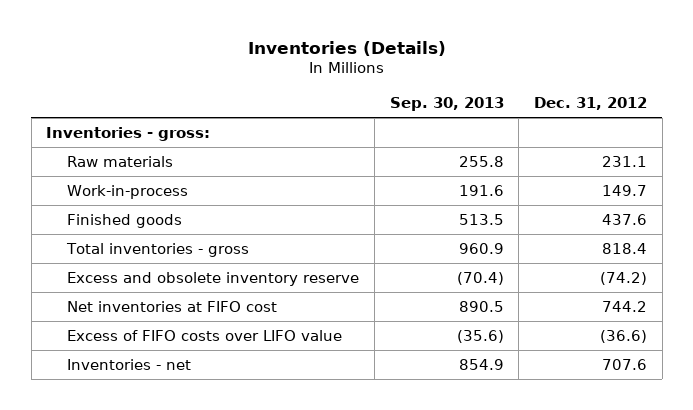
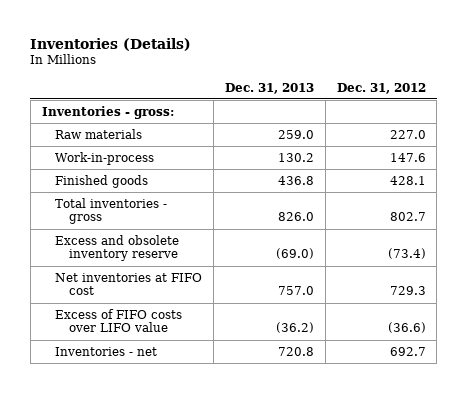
[389,96,504,111] Sep. 30, 2013 -> none
none -> [224,82,314,94] Dec. 31, 2013
[601,155,647,167] 231.1 -> [389,129,426,139] 227.0
[601,184,647,196] 149.7 -> [389,152,426,162] 147.6
[601,213,647,225] 437.6 -> [389,175,426,185] 428.1
[601,242,647,254] 818.4 -> [389,212,426,222] 802.7
[599,271,647,285] (74.2) -> [387,248,426,260] (73.4)
[601,300,647,312] 744.2 -> [389,286,426,296] 729.3
[601,358,647,370] 707.6 -> [389,346,426,356] 692.7

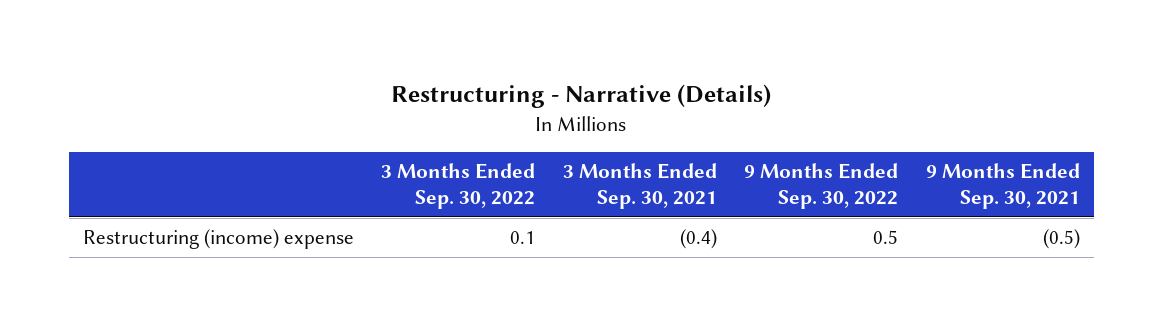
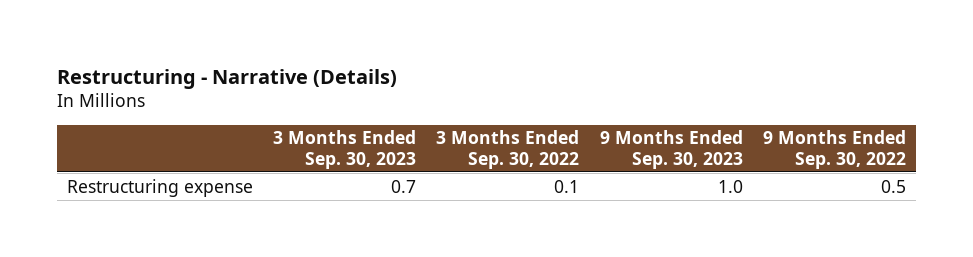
[562,163,717,210] 3 Months Ended Sep. 30, 2021 -> none
[925,163,1080,210] 9 Months Ended Sep. 30, 2021 -> none
none -> [273,130,417,169] 3 Months Ended Sep. 30, 2023
none -> [599,130,743,169] 9 Months Ended Sep. 30, 2023
[82,229,354,250] Restructuring (income) expense -> [66,178,253,197] Restructuring expense

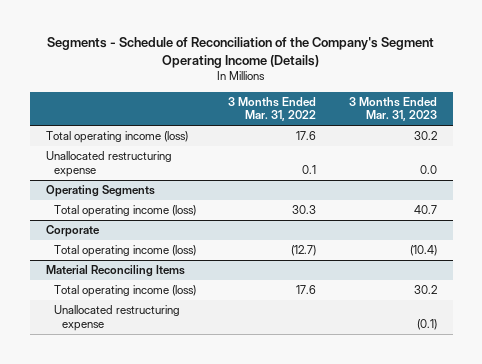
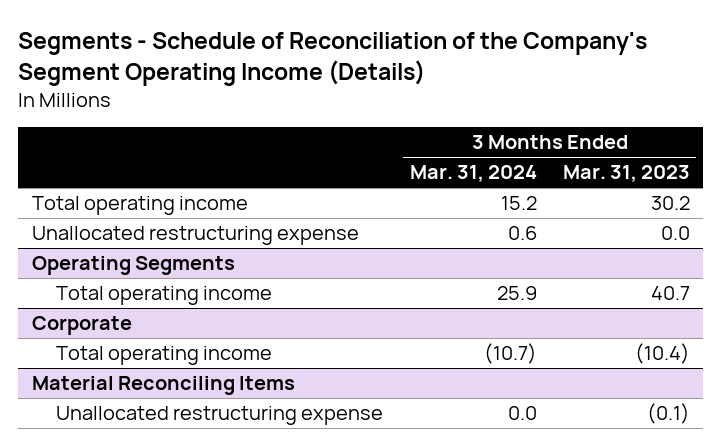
[228,97,317,122] 3 Months Ended Mar. 31, 2022 -> none
none -> [409,165,537,183] Mar. 31, 2024
[45,131,188,144] Total operating income (loss) -> [31,196,248,216] Total operating income
[54,205,197,218] Total operating income (loss) -> [56,286,273,306] Total operating income
[54,245,197,258] Total operating income (loss) -> [56,346,273,366] Total operating income
[54,285,197,298] Total operating income (loss) -> none

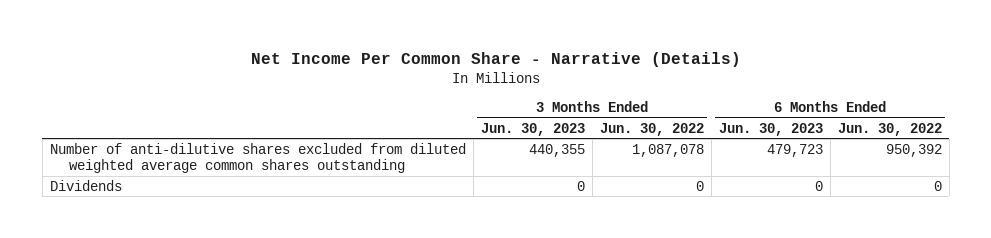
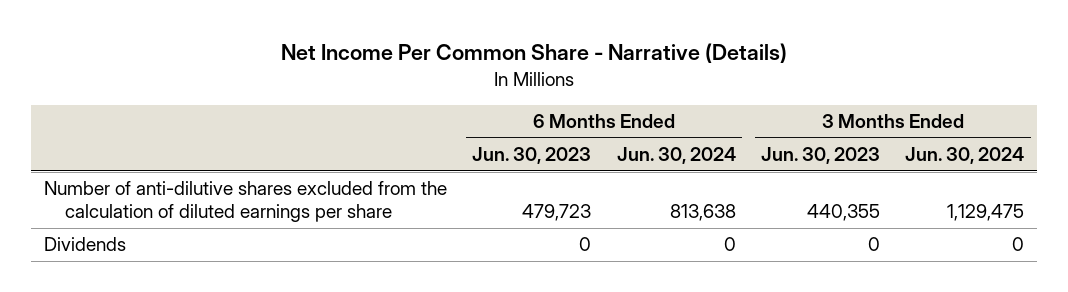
[599,122,704,136] Jun. 30, 2022 -> none
[837,122,942,136] Jun. 30, 2022 -> none
none -> [616,147,736,165] Jun. 30, 2024
none -> [905,147,1025,165] Jun. 30, 2024
[49,142,466,174] Number of anti-dilutive shares excluded from diluted weighted average common shares outstanding -> [43,181,447,223] Number of anti-dilutive shares excluded from the calculation of diluted earnings per share

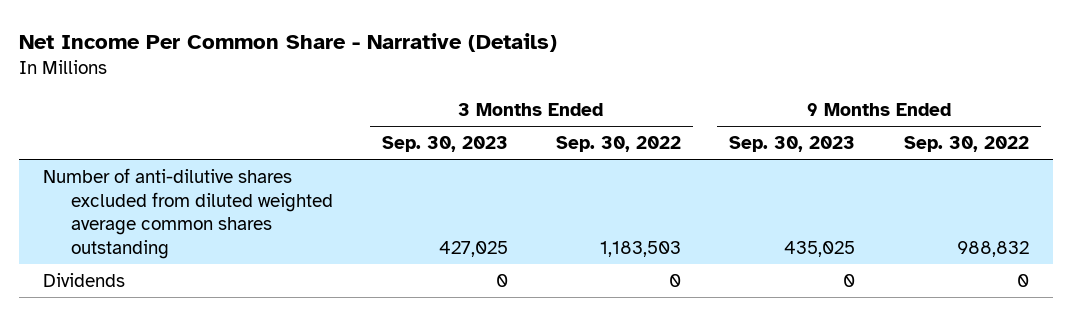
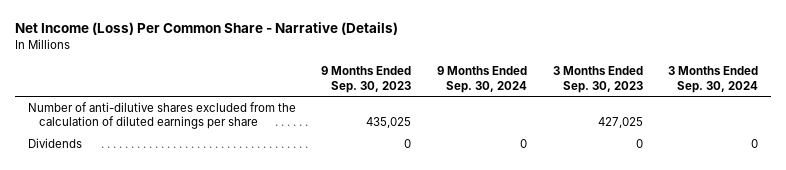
[18,32,557,52] Net Income Per Common Share - Narrative (Details) -> [14,21,398,35] Net Income (Loss) Per Common Share - Narrative (Details)
[556,136,682,153] Sep. 30, 2022 -> none
[903,136,1029,153] Sep. 30, 2022 -> none
none -> [436,66,527,93] 9 Months Ended Sep. 30, 2024
none -> [668,66,759,93] 3 Months Ended Sep. 30, 2024
[42,167,334,260] Number of anti-dilutive shares excluded from diluted weighted average common shares outstanding -> [27,102,296,130] Number of anti-dilutive shares excluded from the calculation of diluted earnings per share

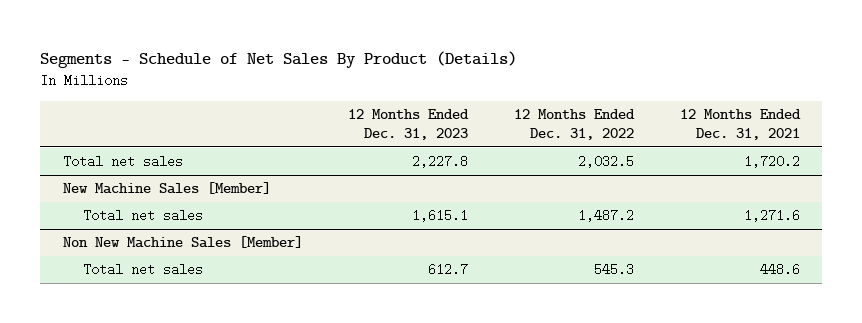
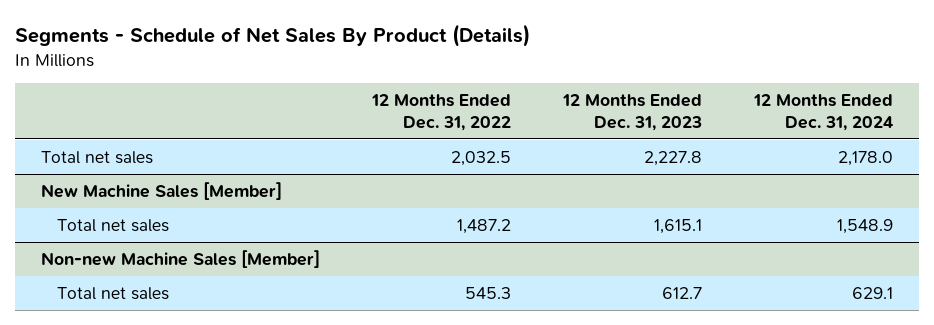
[679,109,801,141] 12 Months Ended Dec. 31, 2021 -> none
none -> [753,94,894,131] 12 Months Ended Dec. 31, 2024
[62,236,303,249] Non New Machine Sales [Member] -> [41,249,321,268] Non-new Machine Sales [Member]

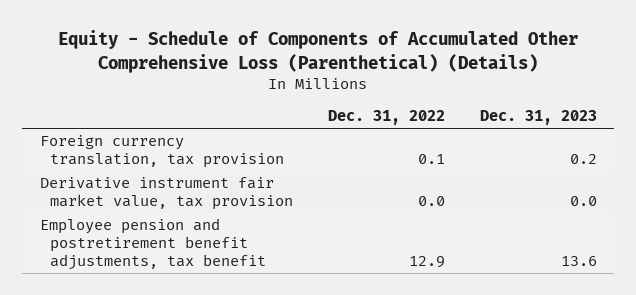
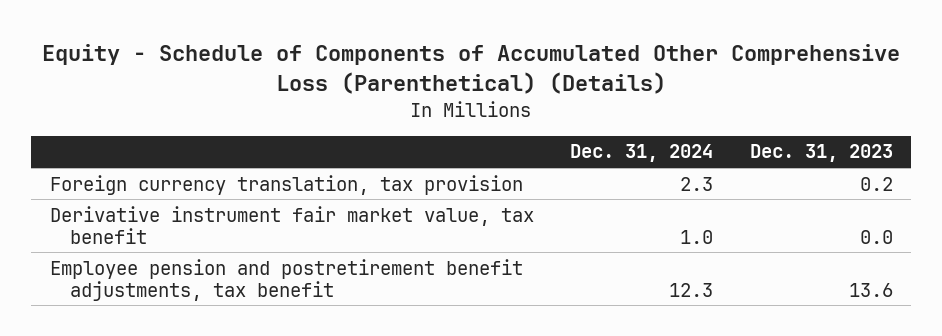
[327,110,445,126] Dec. 31, 2022 -> none
none -> [570,144,714,163] Dec. 31, 2024
[39,177,294,210] Derivative instrument fair market value, tax provision -> [49,205,534,244] Derivative instrument fair market value, tax benefit

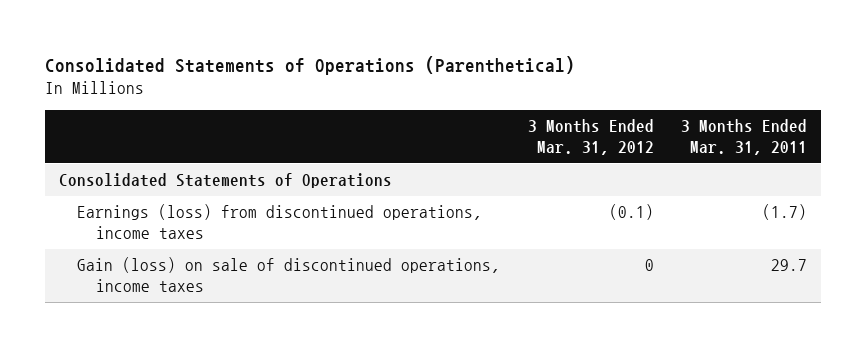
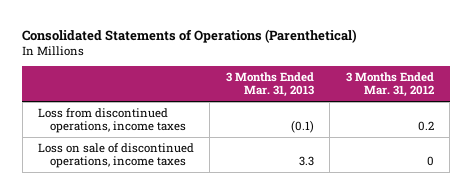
[681,119,808,155] 3 Months Ended Mar. 31, 2011 -> none
none -> [225,72,314,98] 3 Months Ended Mar. 31, 2013
[59,173,393,189] Consolidated Statements of Operations -> none
[77,204,483,239] Earnings (loss) from discontinued operations, income taxes -> [37,108,186,134] Loss from discontinued operations, income taxes
[608,204,654,221] (0.1) -> [417,121,434,132] 0.2
[77,257,501,292] Gain (loss) on sale of discontinued operations, income taxes -> [37,143,194,169] Loss on sale of discontinued operations, income taxes

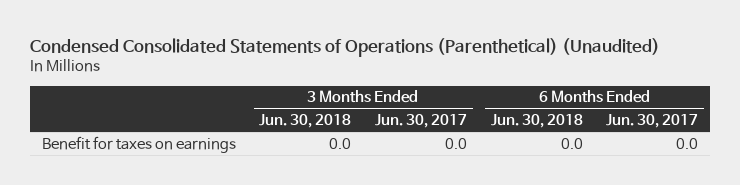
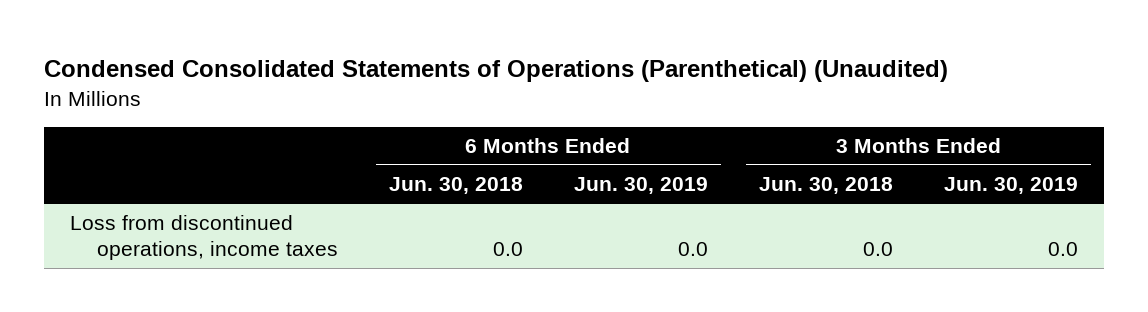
[375,114,468,129] Jun. 30, 2017 -> none
[606,114,699,129] Jun. 30, 2017 -> none
none -> [573,177,708,195] Jun. 30, 2019
none -> [944,177,1079,195] Jun. 30, 2019
[41,135,236,153] Benefit for taxes on earnings -> [69,215,338,260] Loss from discontinued operations, income taxes

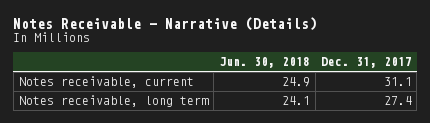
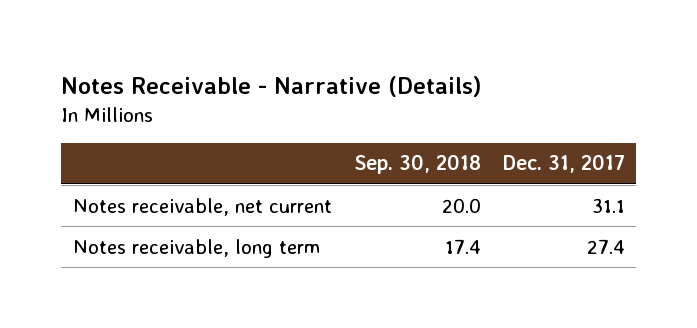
[218,57,310,69] Jun. 30, 2018 -> none
none -> [353,154,481,175] Sep. 30, 2018
[18,76,194,89] Notes receivable, current -> [72,197,332,216] Notes receivable, net current

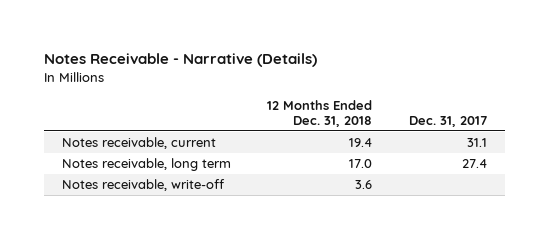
[353,154,481,175] Sep. 30, 2018 -> none
none -> [267,99,373,128] 12 Months Ended Dec. 31, 2018
[72,197,332,216] Notes receivable, net current -> [62,136,217,149] Notes receivable, current
none -> [62,178,226,191] Notes receivable, write-off

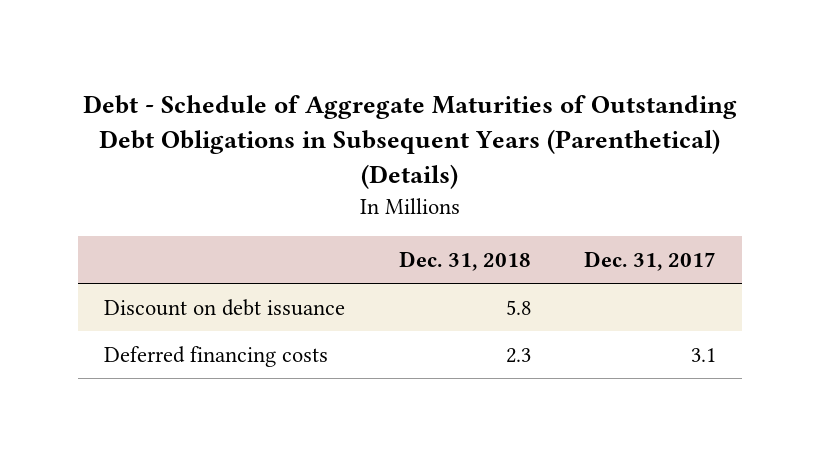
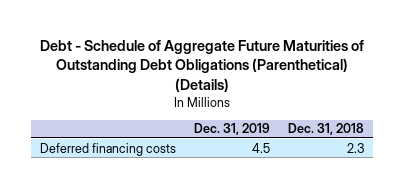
[83,95,738,190] Debt - Schedule of Aggregate Maturities of Outstanding Debt Obligations in Subsequent Years (Parenthetical) (Details) -> [39,39,364,92] Debt - Schedule of Aggregate Future Maturities of Outstanding Debt Obligations (Parenthetical) (Details)
[583,251,716,272] Dec. 31, 2017 -> none
none -> [193,123,270,136] Dec. 31, 2019
[104,298,346,316] Discount on debt issuance -> none

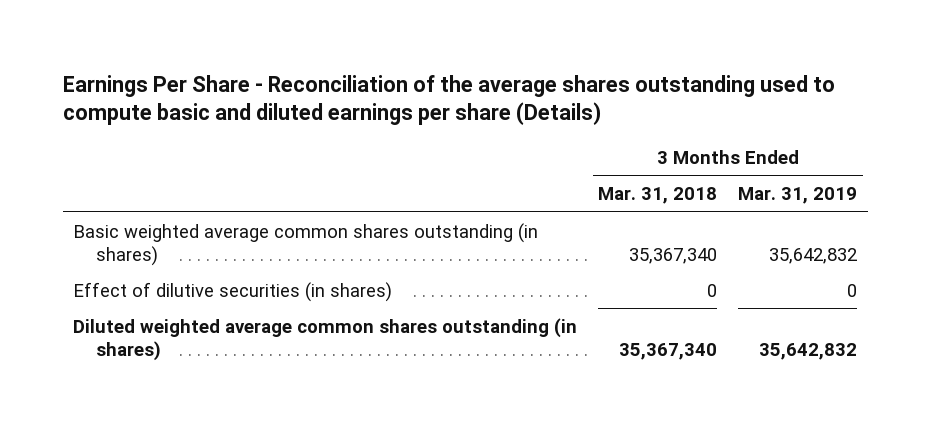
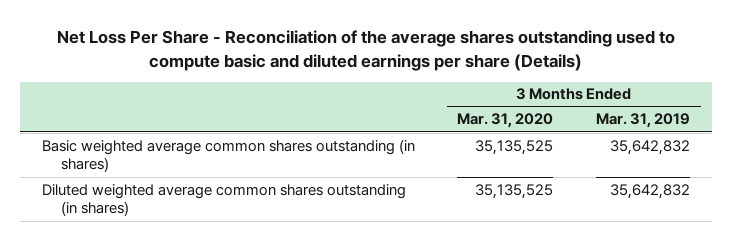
[62,74,835,126] Earnings Per Share - Reconciliation of the average shares outstanding used to compute basic and diluted earnings per share (Details) -> [56,30,675,71] Net Loss Per Share - Reconciliation of the average shares outstanding used to compute basic and diluted earnings per share (Details)
[598,187,718,205] Mar. 31, 2018 -> none
none -> [457,113,554,129] Mar. 31, 2020
[73,281,393,302] Effect of dilutive securities (in shares) -> none

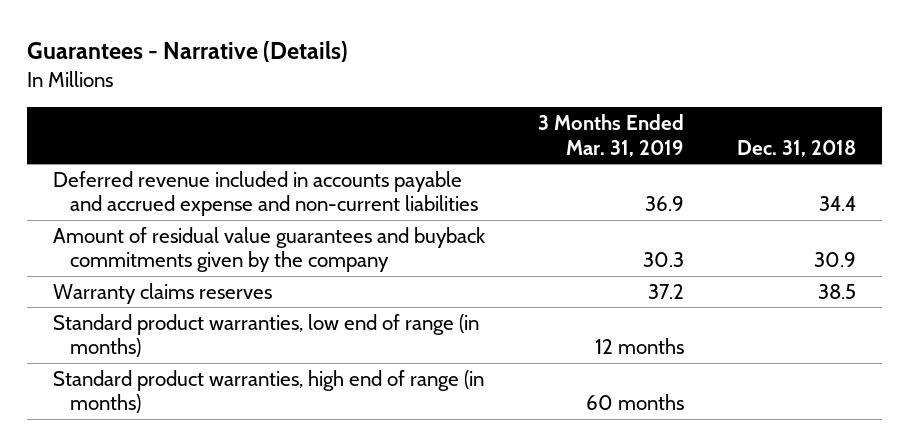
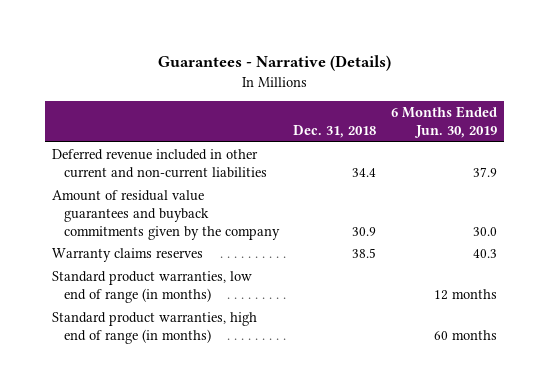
[538,114,685,157] 3 Months Ended Mar. 31, 2019 -> none
none -> [391,106,498,139] 6 Months Ended Jun. 30, 2019
[53,170,479,217] Deferred revenue included in accounts payable and accrued expense and non-current liabilities -> [52,149,267,178] Deferred revenue included in other current and non-current liabilities

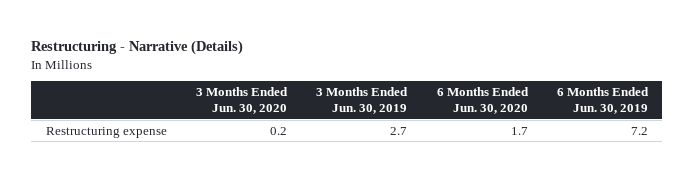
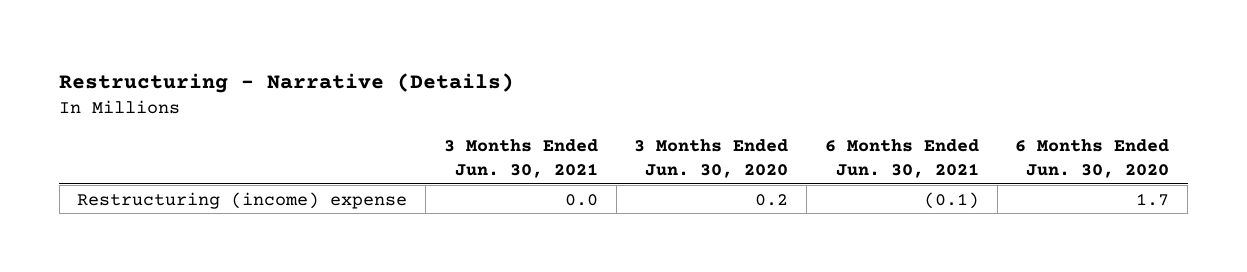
[316,87,409,115] 3 Months Ended Jun. 30, 2019 -> none
[556,87,649,115] 6 Months Ended Jun. 30, 2019 -> none
none -> [443,139,598,178] 3 Months Ended Jun. 30, 2021
none -> [824,139,979,178] 6 Months Ended Jun. 30, 2021
[46,126,168,138] Restructuring expense -> [77,191,408,209] Restructuring (income) expense

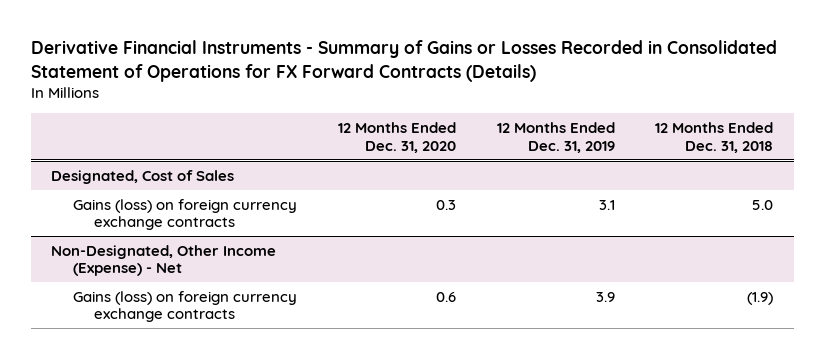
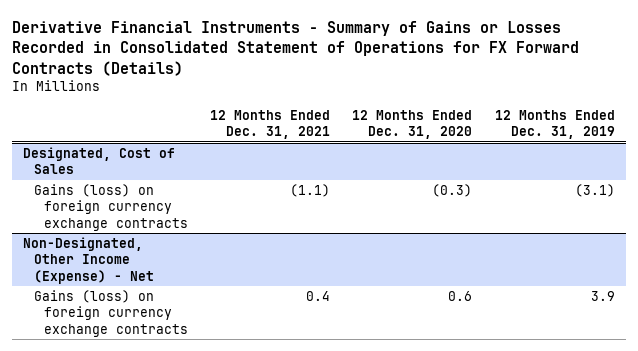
[655,121,774,153] 12 Months Ended Dec. 31, 2018 -> none
none -> [210,109,331,140] 12 Months Ended Dec. 31, 2021
[435,199,456,210] 0.3 -> [432,184,473,198] (0.3)
[598,199,615,210] 3.1 -> [574,184,615,198] (3.1)

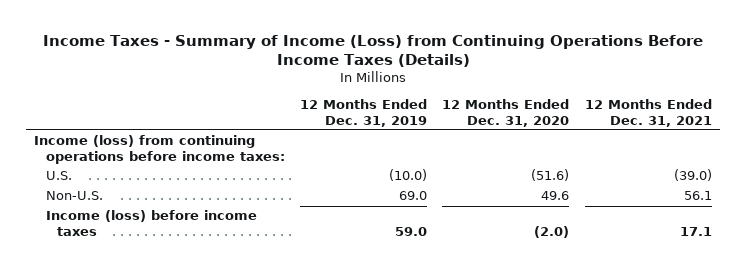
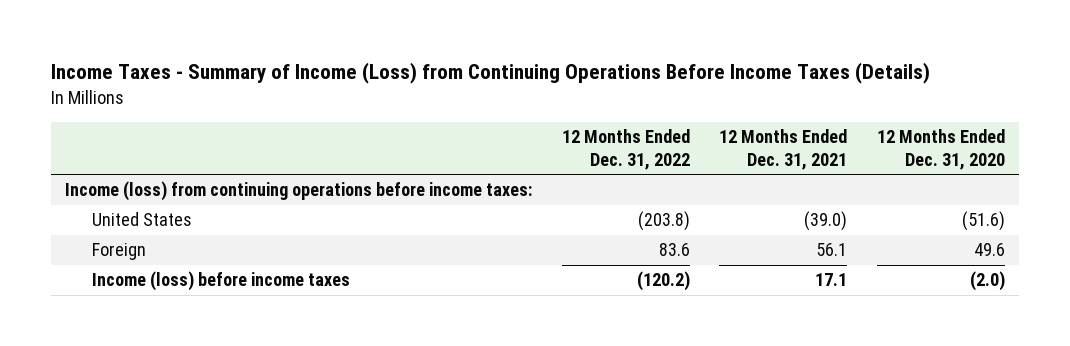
[300,99,428,127] 12 Months Ended Dec. 31, 2019 -> none
none -> [561,129,690,170] 12 Months Ended Dec. 31, 2022
[45,171,72,181] U.S. -> [92,212,193,227] United States
[45,191,103,201] Non-U.S. -> [92,243,147,261] Foreign

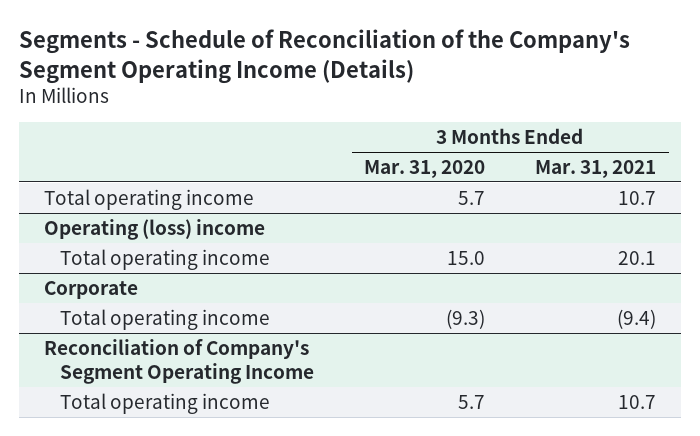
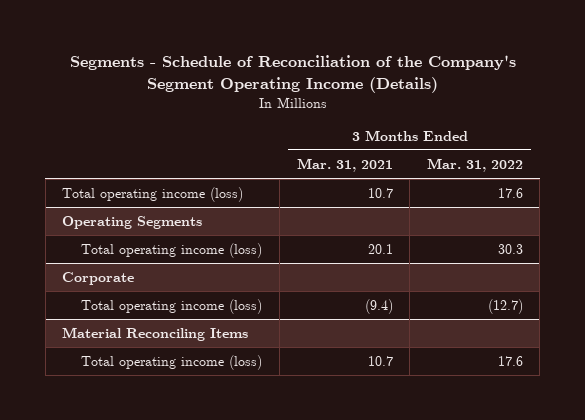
[364,159,486,178] Mar. 31, 2020 -> none
none -> [426,157,523,172] Mar. 31, 2022
[43,188,254,210] Total operating income -> [62,187,244,203] Total operating income (loss)
[43,218,265,240] Operating (loss) income -> [62,216,203,230] Operating Segments
[60,248,271,270] Total operating income -> [81,243,263,259] Total operating income (loss)
[60,308,271,330] Total operating income -> [81,299,263,315] Total operating income (loss)
[43,338,315,384] Reconciliation of Company's Segment Operating Income -> [62,327,249,342] Material Reconciling Items
[60,392,271,414] Total operating income -> [81,355,263,371] Total operating income (loss)

